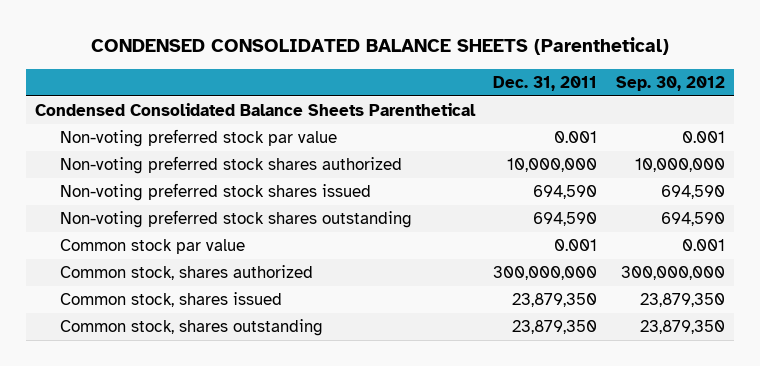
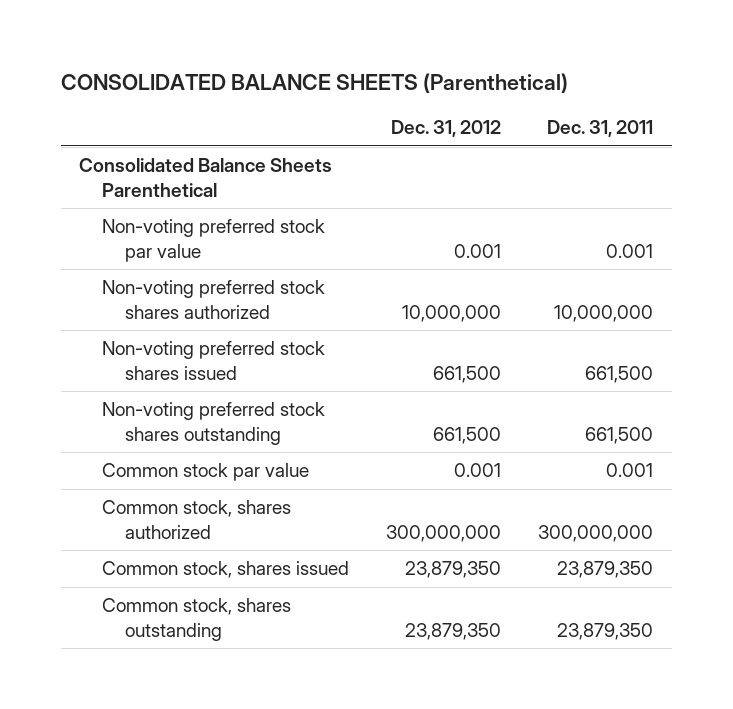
[90,36,669,55] CONDENSED CONSOLIDATED BALANCE SHEETS (Parenthetical) -> [60,73,568,94] CONSOLIDATED BALANCE SHEETS (Parenthetical)
[615,75,725,91] Sep. 30, 2012 -> none
none -> [391,120,502,138] Dec. 31, 2012
[35,103,477,117] Condensed Consolidated Balance Sheets Parenthetical -> [79,158,333,197] Consolidated Balance Sheets Parenthetical
[533,185,598,200] 694,590 -> [585,365,654,383] 661,500
[533,212,598,227] 694,590 -> [585,426,654,444] 661,500

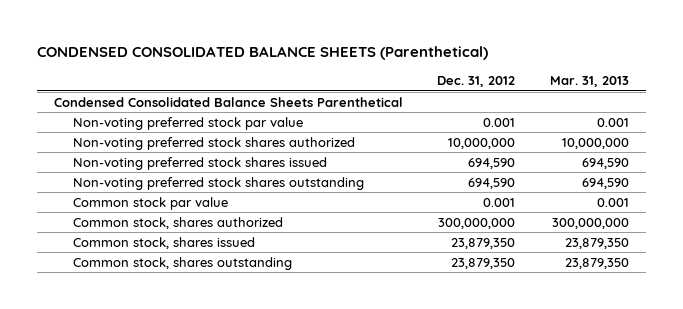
[60,73,568,94] CONSOLIDATED BALANCE SHEETS (Parenthetical) -> [37,46,489,61] CONDENSED CONSOLIDATED BALANCE SHEETS (Parenthetical)
[547,120,654,138] Dec. 31, 2011 -> none
none -> [549,76,629,88] Mar. 31, 2013
[79,158,333,197] Consolidated Balance Sheets Parenthetical -> [54,96,404,107] Condensed Consolidated Balance Sheets Parenthetical
[433,365,502,383] 661,500 -> [468,157,516,169] 694,590
[433,426,502,444] 661,500 -> [468,177,516,189] 694,590

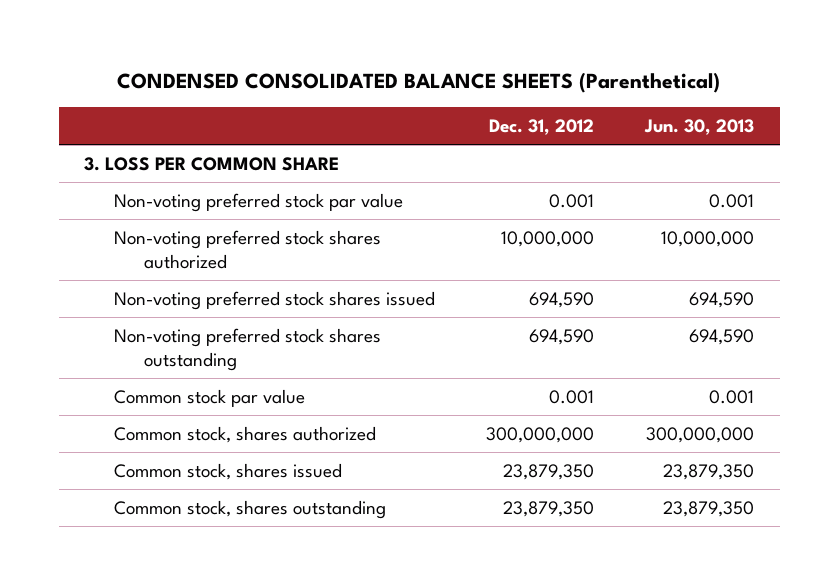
[549,76,629,88] Mar. 31, 2013 -> none
none -> [644,118,755,135] Jun. 30, 2013
[54,96,404,107] Condensed Consolidated Balance Sheets Parenthetical -> [84,156,340,171] 3. LOSS PER COMMON SHARE

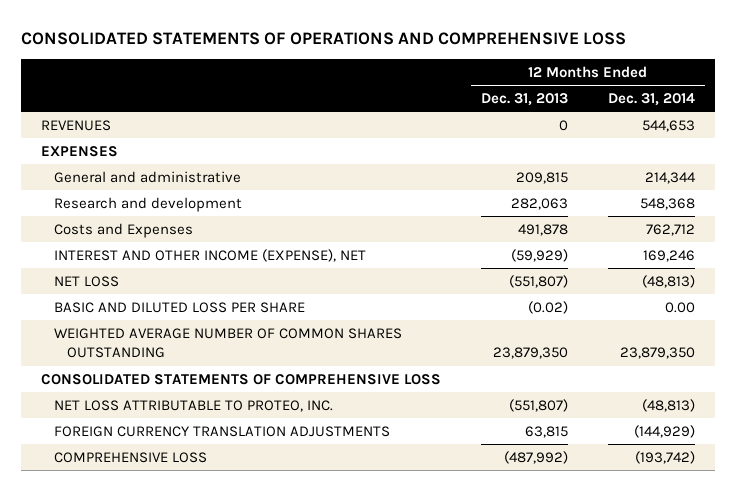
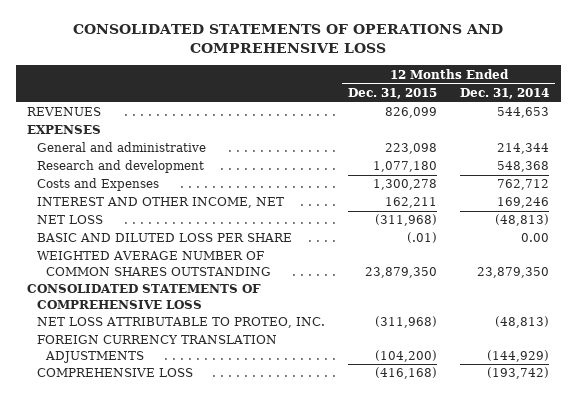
[480,93,568,107] Dec. 31, 2013 -> none
none -> [347,88,437,100] Dec. 31, 2015
[53,248,366,262] INTEREST AND OTHER INCOME (EXPENSE), NET -> [36,197,284,209] INTEREST AND OTHER INCOME, NET

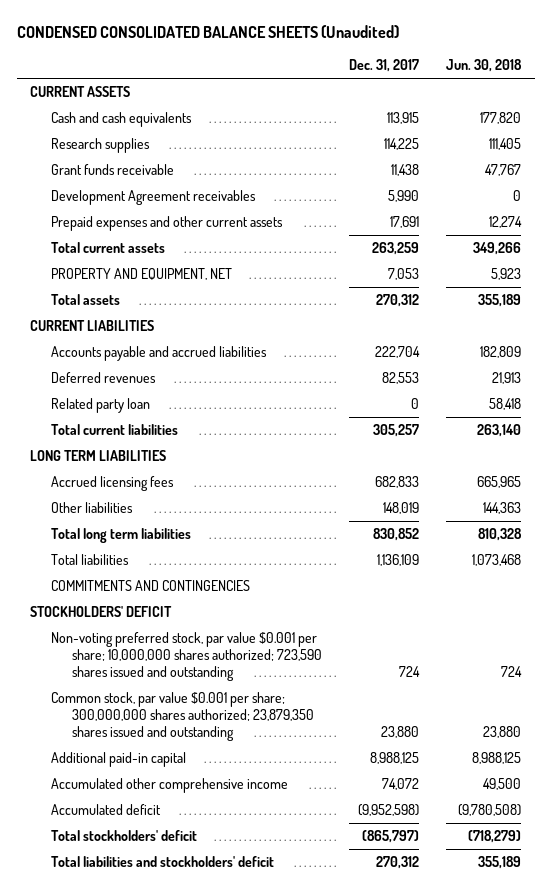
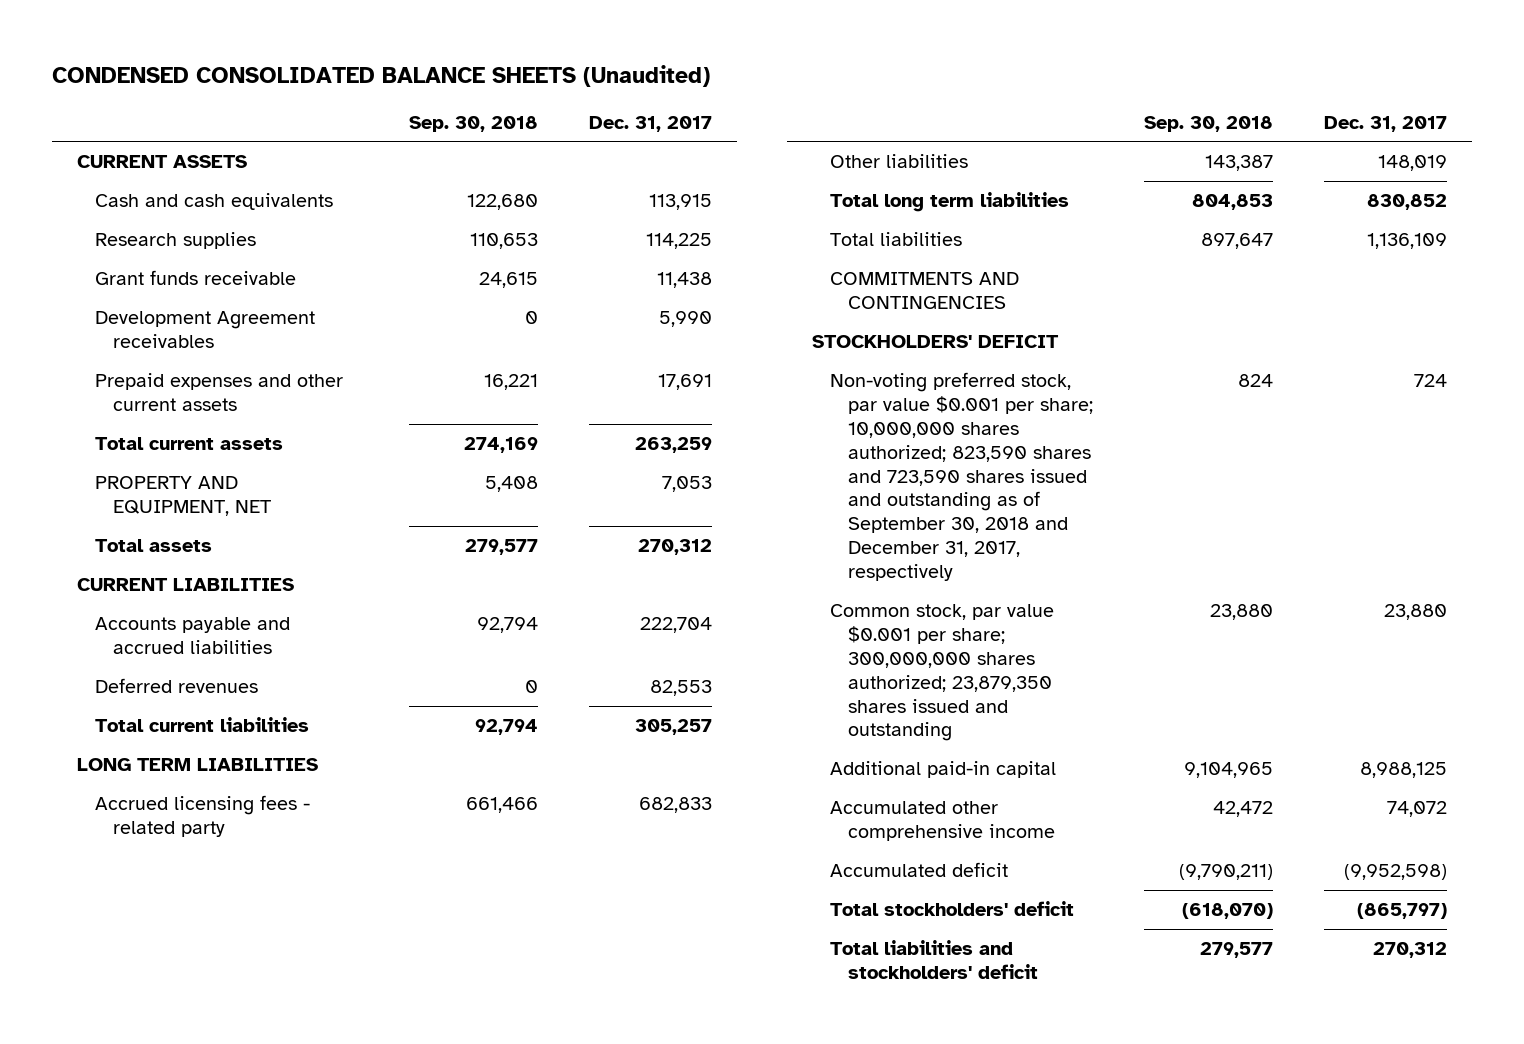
[446,59,523,73] Jun. 30, 2018 -> none
none -> [409,115,539,132] Sep. 30, 2018
[51,398,151,414] Related party loan -> none
[51,476,175,492] Accrued licensing fees -> [95,795,311,838] Accrued licensing fees - related party
[51,632,323,682] Non-voting preferred stock, par value $0.001 per share; 10,000,000 shares authorized; 723,590 shares issued and outstanding -> [830,372,1094,582] Non-voting preferred stock, par value $0.001 per share; 10,000,000 shares authorized; 823,590 shares and 723,590 shares issued and outstanding as of September 30, 2018 and December 31, 2017, respectively

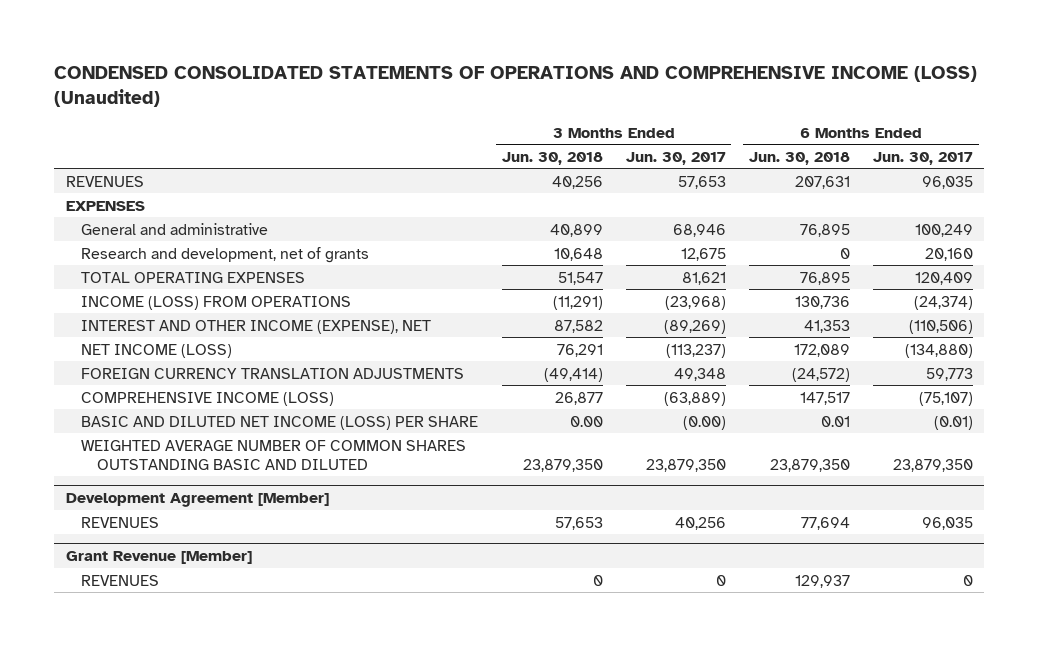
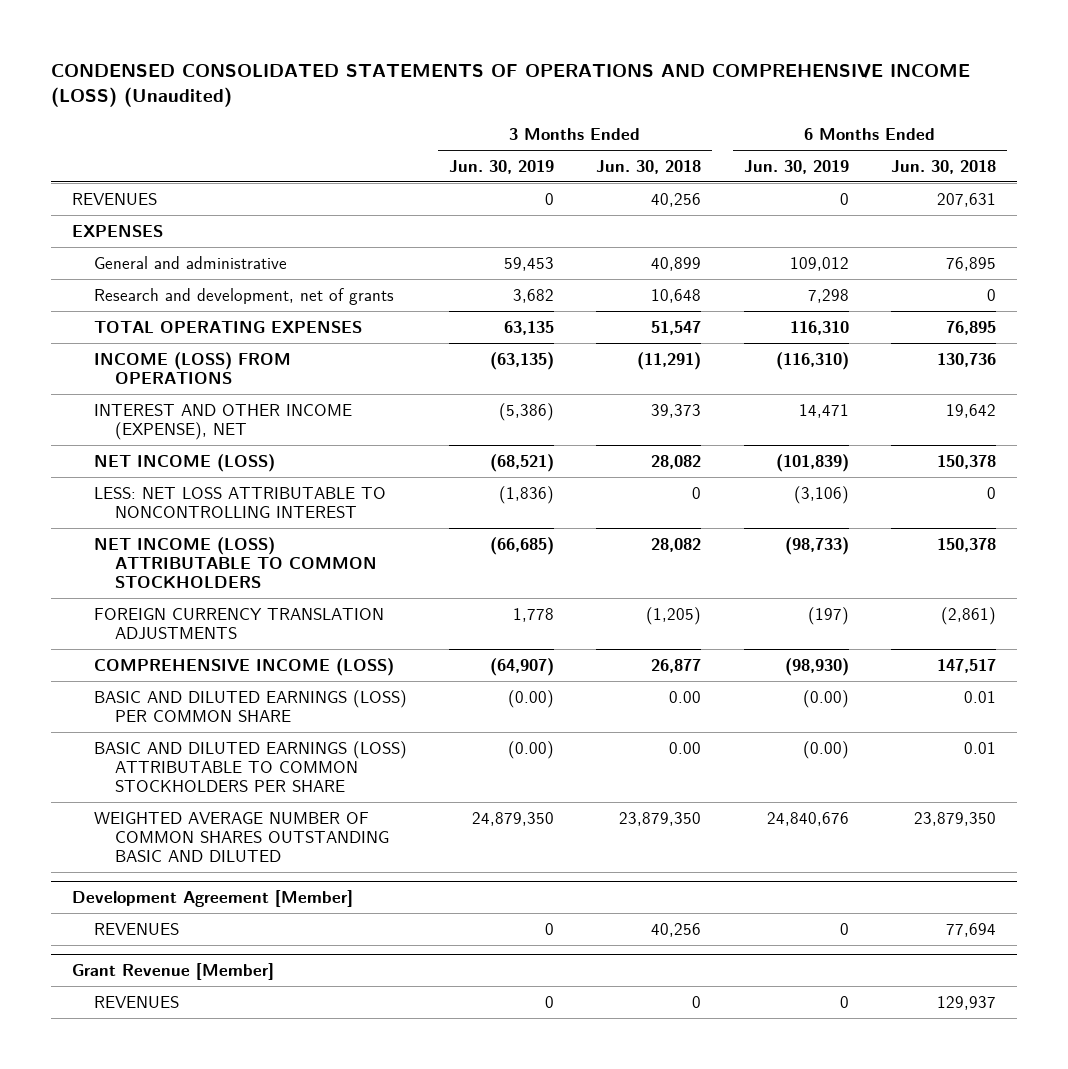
[625,151,726,165] Jun. 30, 2017 -> none
[872,151,973,165] Jun. 30, 2017 -> none
none -> [448,159,554,174] Jun. 30, 2019
none -> [743,159,849,174] Jun. 30, 2019
[553,319,603,333] 87,582 -> [651,403,702,418] 39,373
[803,319,850,333] 41,353 -> [946,403,997,418] 19,642
[556,343,603,357] 76,291 -> [651,454,702,469] 28,082
[793,343,850,357] 172,089 -> [937,454,997,469] 150,378
none -> [93,486,386,519] LESS: NET LOSS ATTRIBUTABLE TO NONCONTROLLING INTEREST
none -> [93,536,378,589] NET INCOME (LOSS) ATTRIBUTABLE TO COMMON STOCKHOLDERS
[543,367,603,382] (49,414) -> [646,606,702,625] (1,205)
[791,367,850,382] (24,572) -> [941,606,997,625] (2,861)
[81,415,479,430] BASIC AND DILUTED NET INCOME (LOSS) PER SHARE -> [93,689,407,723] BASIC AND DILUTED EARNINGS (LOSS) PER COMMON SHARE
none -> [93,740,407,793] BASIC AND DILUTED EARNINGS (LOSS) ATTRIBUTABLE TO COMMON STOCKHOLDERS PER SHARE
[554,516,603,530] 57,653 -> [651,922,702,937] 40,256

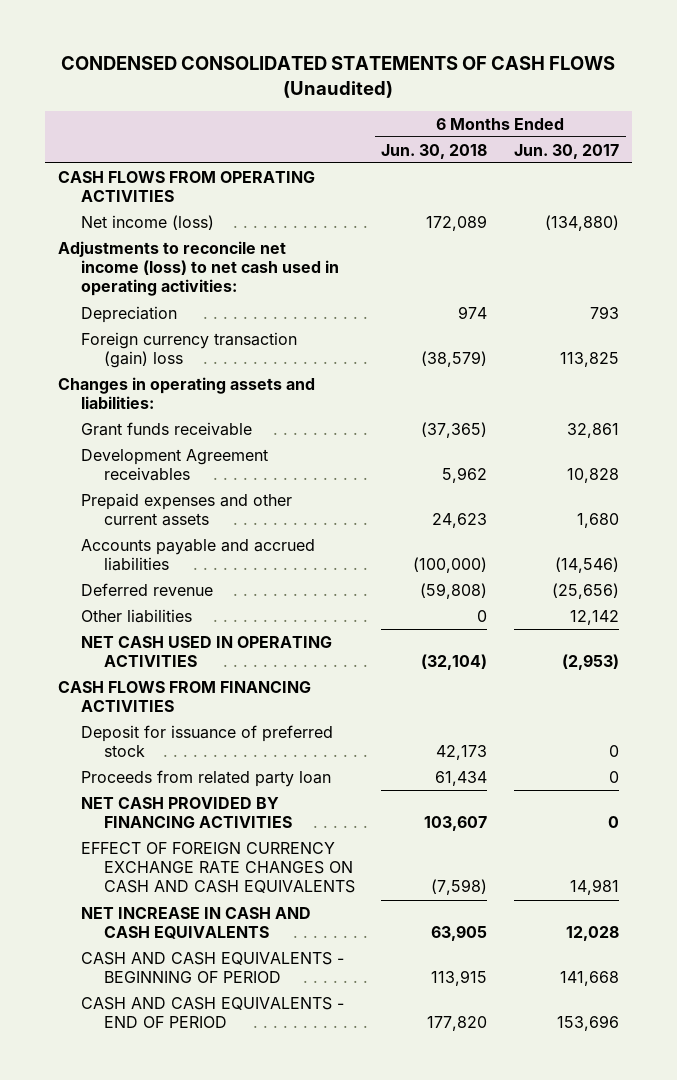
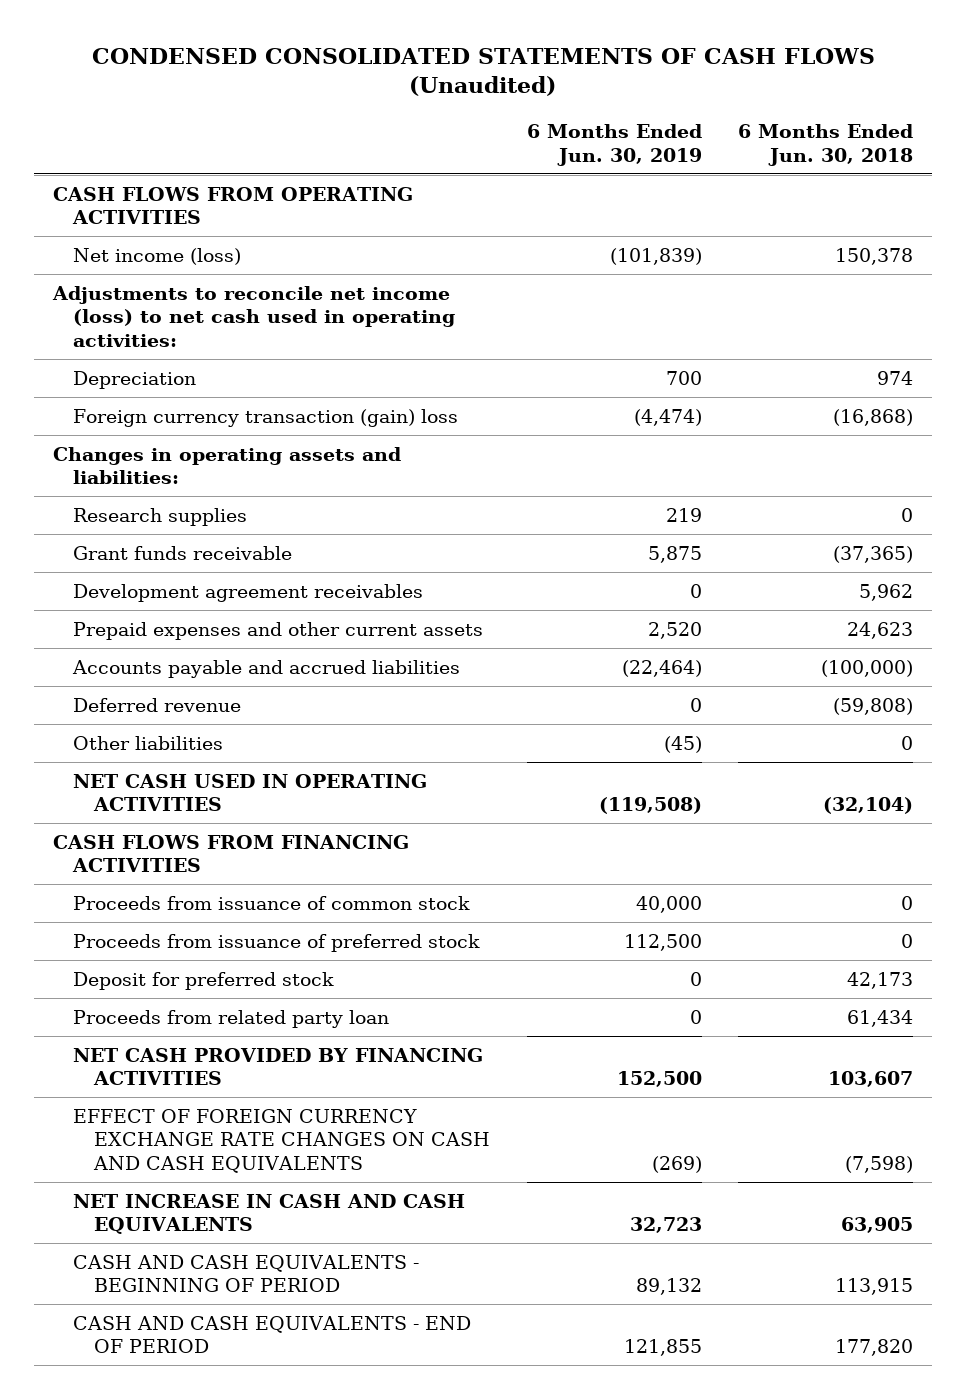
[513,143,619,159] Jun. 30, 2017 -> none
none -> [526,124,702,166] 6 Months Ended Jun. 30, 2019
[426,214,488,231] 172,089 -> [835,247,914,265] 150,378
[421,351,488,368] (38,579) -> [833,408,914,426] (16,868)
none -> [73,507,248,526] Research supplies
[80,448,268,482] Development Agreement receivables -> [73,583,424,602] Development agreement receivables
none -> [73,895,471,910] Proceeds from issuance of common stock
[80,724,333,758] Deposit for issuance of preferred stock -> [73,933,481,952] Proceeds from issuance of preferred stock
[436,745,488,761] 42,173 -> [901,933,914,948] 0
none -> [73,971,335,990] Deposit for preferred stock

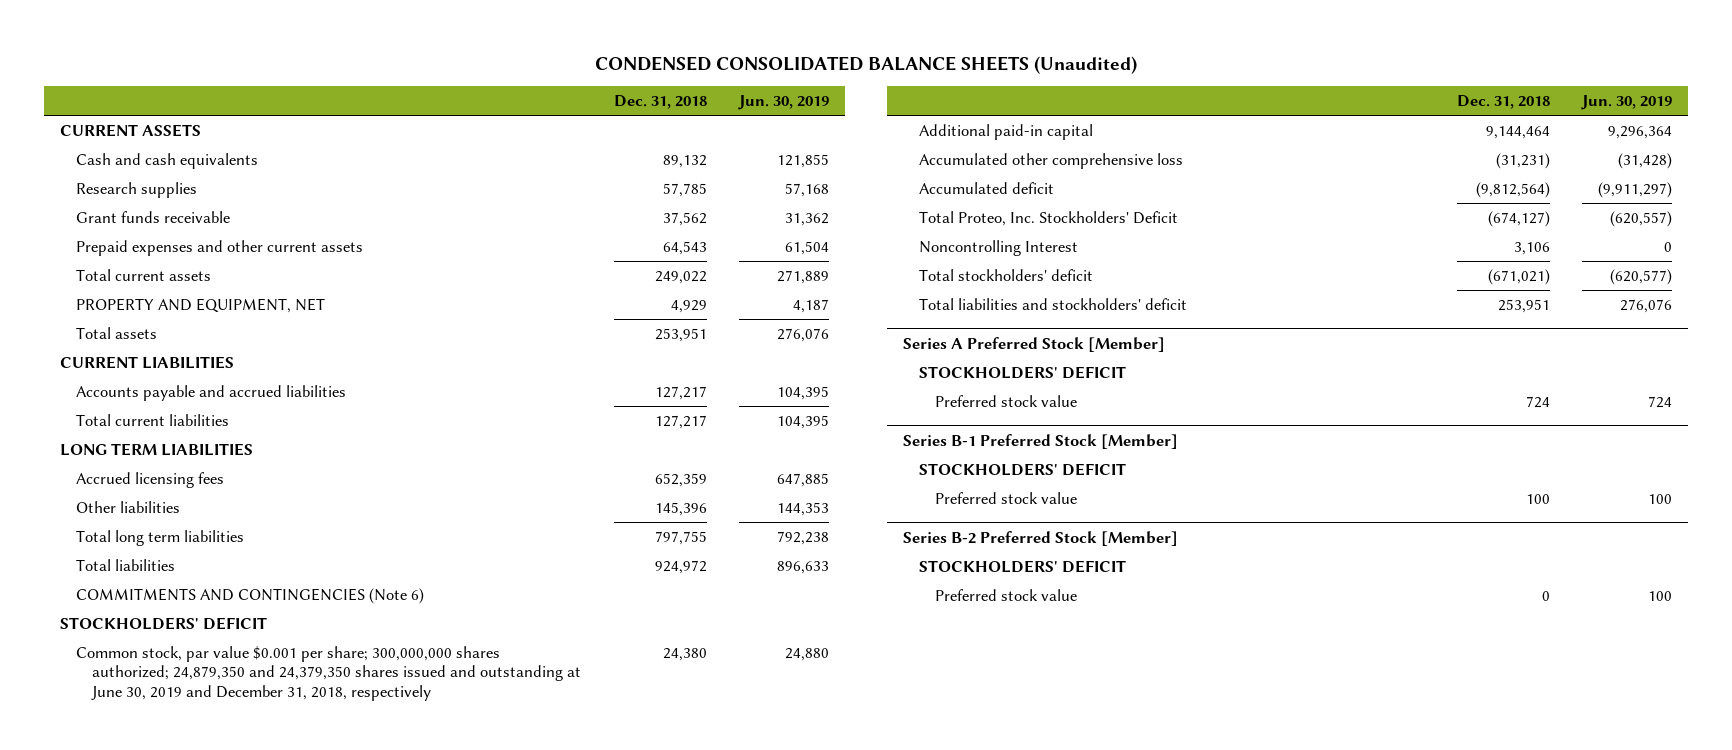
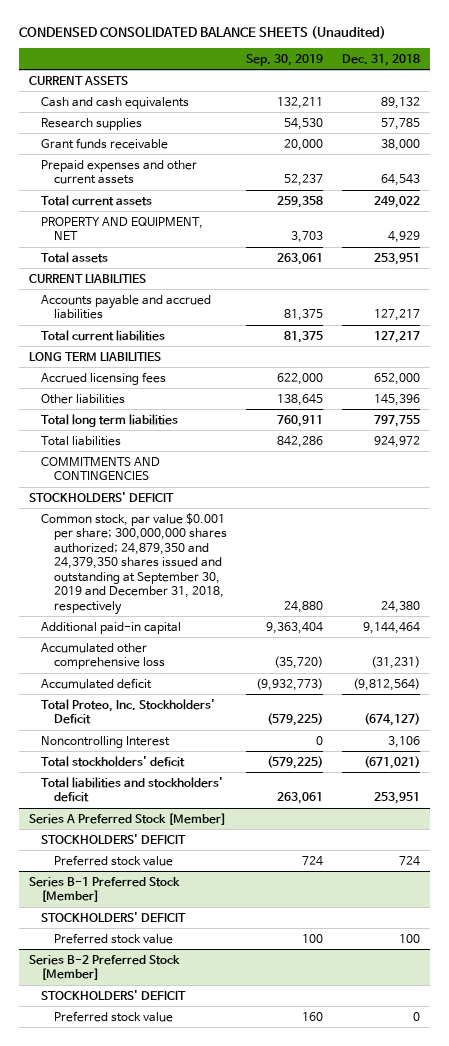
[738,95,830,111] Jun. 30, 2019 -> none
none -> [245,53,323,66] Sep. 30, 2019
[662,211,707,226] 37,562 -> [381,138,421,151] 38,000
[654,472,707,487] 652,359 -> [374,372,421,385] 652,000
[76,587,425,604] COMMITMENTS AND CONTINGENCIES (Note 6) -> [41,456,161,481] COMMITMENTS AND CONTINGENCIES
[76,645,582,701] Common stock, par value $0.001 per share; 300,000,000 shares authorized; 24,879,350 and 24,379,350 shares issued and outstanding at June 30, 2019 and December 31, 2018, respectively -> [41,512,227,615] Common stock, par value $0.001 per share; 300,000,000 shares authorized; 24,879,350 and 24,379,350 shares issued and outstanding at September 30, 2019 and December 31, 2018, respectively

